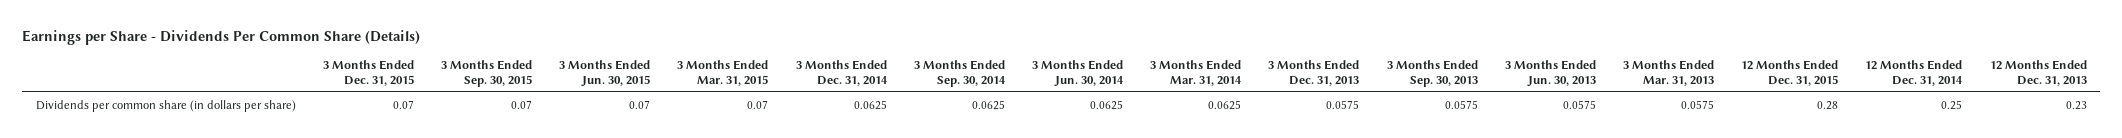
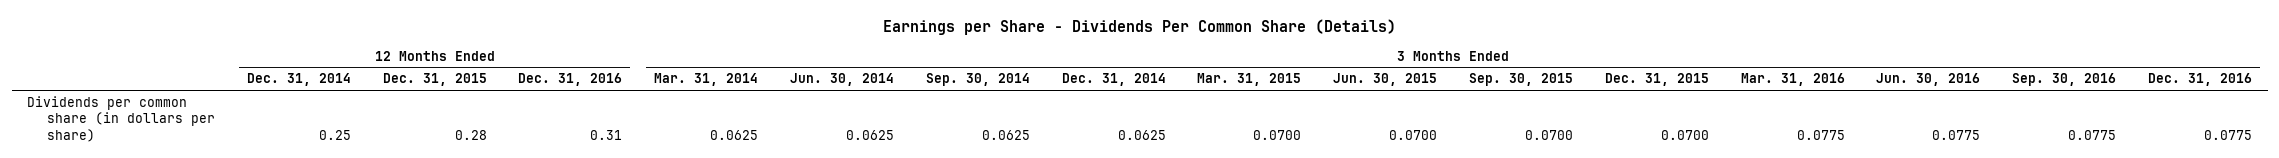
[1268,60,1360,87] 3 Months Ended Dec. 31, 2013 -> none
[1386,60,1478,88] 3 Months Ended Sep. 30, 2013 -> none
[1504,60,1596,88] 3 Months Ended Jun. 30, 2013 -> none
[1622,60,1714,87] 3 Months Ended Mar. 31, 2013 -> none
[1989,60,2087,87] 12 Months Ended Dec. 31, 2013 -> none
none -> [518,73,623,87] Dec. 31, 2016
none -> [1740,73,1845,87] Mar. 31, 2016
none -> [1876,73,1981,87] Jun. 30, 2016
none -> [2012,73,2117,87] Sep. 30, 2016
none -> [2147,73,2252,87] Dec. 31, 2016
[392,99,414,109] 0.07 -> [1660,129,1709,140] 0.0700
[511,99,533,109] 0.07 -> [1524,129,1573,140] 0.0700
[629,99,651,109] 0.07 -> [1389,129,1438,140] 0.0700
[747,99,769,109] 0.07 -> [1253,129,1302,140] 0.0700

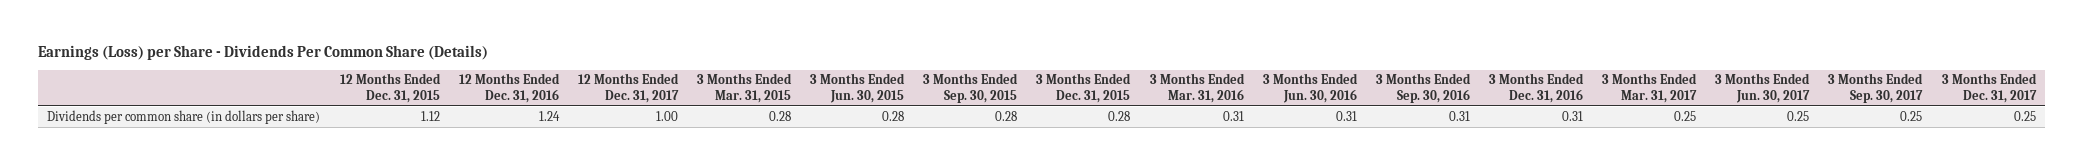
[882,18,1396,35] Earnings per Share - Dividends Per Common Share (Details) -> [37,45,488,61] Earnings (Loss) per Share - Dividends Per Common Share (Details)
[246,73,351,87] Dec. 31, 2014 -> none
[654,73,759,87] Mar. 31, 2014 -> none
[789,73,894,87] Jun. 30, 2014 -> none
[925,73,1030,87] Sep. 30, 2014 -> none
[1061,73,1166,87] Dec. 31, 2014 -> none
none -> [577,73,679,103] 12 Months Ended Dec. 31, 2017
none -> [1602,73,1698,103] 3 Months Ended Mar. 31, 2017
none -> [1715,73,1811,103] 3 Months Ended Jun. 30, 2017
none -> [1828,73,1924,103] 3 Months Ended Sep. 30, 2017
none -> [1941,73,2037,103] 3 Months Ended Dec. 31, 2017
[454,129,487,140] 0.28 -> [420,111,440,122] 1.12
[590,129,623,140] 0.31 -> [538,111,560,122] 1.24
[1253,129,1302,140] 0.0700 -> [769,111,792,122] 0.28
[1389,129,1438,140] 0.0700 -> [882,111,905,122] 0.28
[1524,129,1573,140] 0.0700 -> [995,111,1018,122] 0.28
[1660,129,1709,140] 0.0700 -> [1108,111,1131,122] 0.28
[1796,129,1845,140] 0.0775 -> [1222,111,1244,122] 0.31
[1932,129,1981,140] 0.0775 -> [1335,111,1357,122] 0.31
[2068,129,2117,140] 0.0775 -> [1448,111,1470,122] 0.31
[2203,129,2252,140] 0.0775 -> [1562,111,1584,122] 0.31

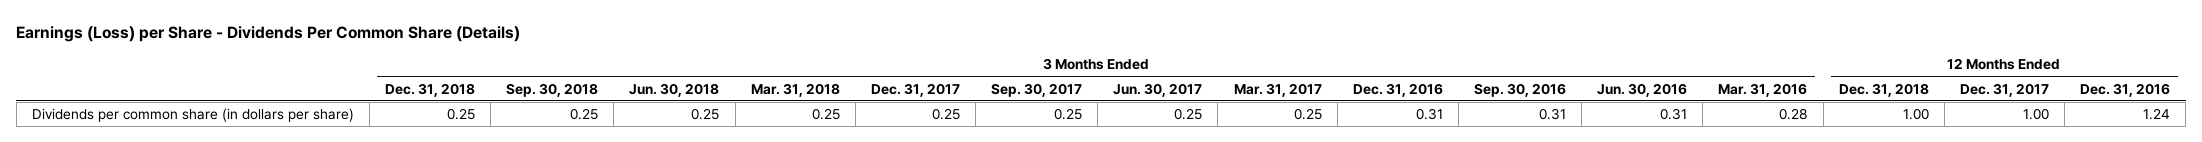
[339,73,441,103] 12 Months Ended Dec. 31, 2015 -> none
[697,73,793,103] 3 Months Ended Mar. 31, 2015 -> none
[810,73,906,103] 3 Months Ended Jun. 30, 2015 -> none
[923,73,1019,103] 3 Months Ended Sep. 30, 2015 -> none
[1036,73,1132,103] 3 Months Ended Dec. 31, 2015 -> none
none -> [385,82,476,97] Dec. 31, 2018
none -> [506,82,599,97] Sep. 30, 2018
none -> [629,82,720,97] Jun. 30, 2018
none -> [750,82,840,97] Mar. 31, 2018
none -> [1838,82,1929,97] Dec. 31, 2018
[1222,111,1244,122] 0.31 -> [1779,108,1808,121] 0.28

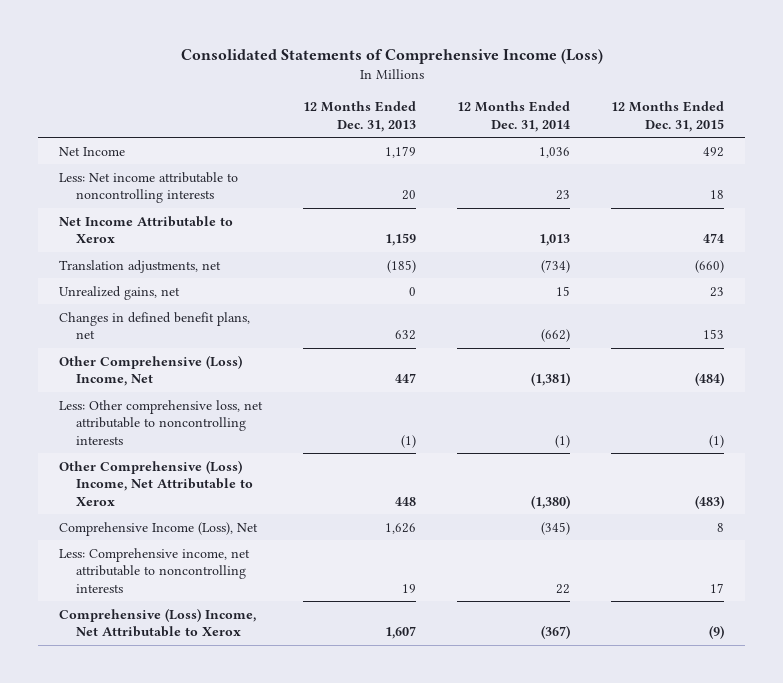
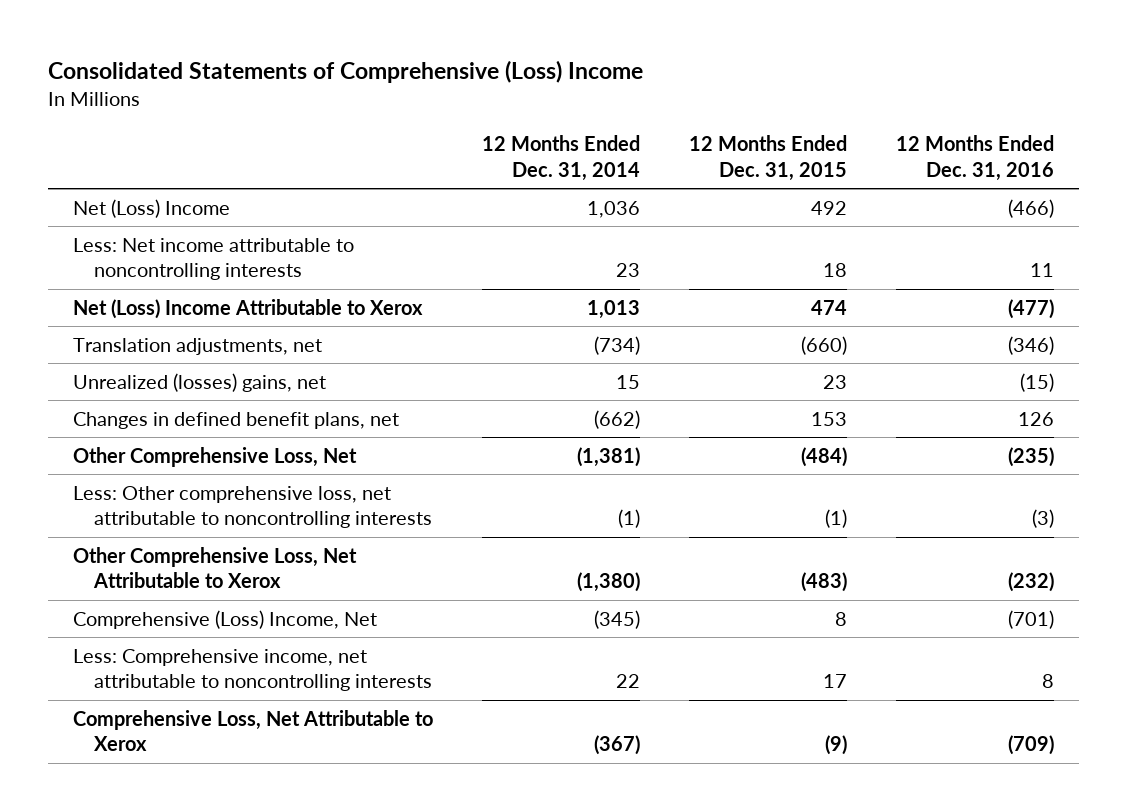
[180,49,603,65] Consolidated Statements of Comprehensive Income (Loss) -> [48,59,644,83] Consolidated Statements of Comprehensive (Loss) Income
[303,101,417,132] 12 Months Ended Dec. 31, 2013 -> none
none -> [895,135,1054,182] 12 Months Ended Dec. 31, 2016
[58,146,125,156] Net Income -> [72,198,230,218] Net (Loss) Income
[58,215,233,244] Net Income Attributable to Xerox -> [72,298,423,319] Net (Loss) Income Attributable to Xerox
[58,285,180,300] Unrealized gains, net -> [72,372,326,392] Unrealized (losses) gains, net
[58,354,242,387] Other Comprehensive (Loss) Income, Net -> [72,446,357,467] Other Comprehensive Loss, Net
[58,459,254,506] Other Comprehensive (Loss) Income, Net Attributable to Xerox -> [72,546,357,589] Other Comprehensive Loss, Net Attributable to Xerox
[58,521,258,536] Comprehensive Income (Loss), Net -> [72,609,377,629] Comprehensive (Loss) Income, Net
[58,607,256,638] Comprehensive (Loss) Income, Net Attributable to Xerox -> [72,709,433,752] Comprehensive Loss, Net Attributable to Xerox

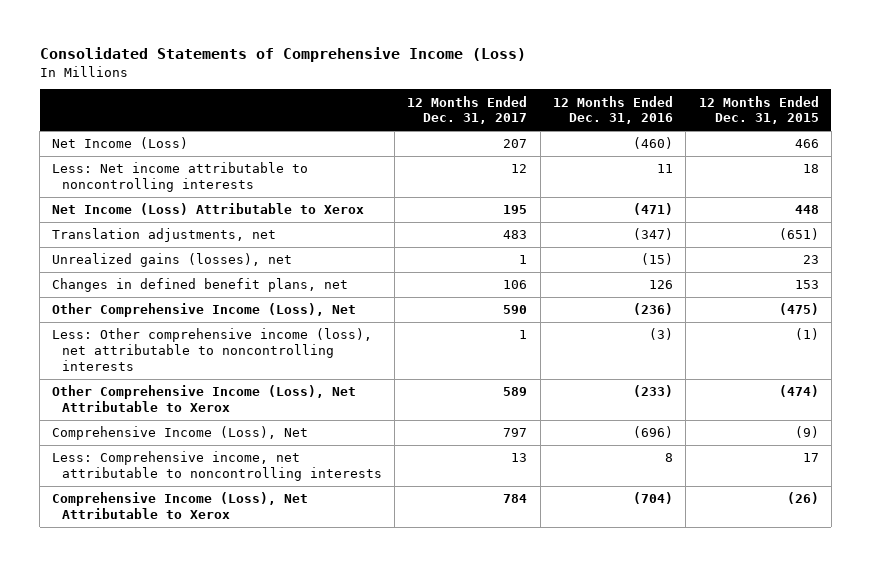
[48,59,644,83] Consolidated Statements of Comprehensive (Loss) Income -> [39,47,526,63] Consolidated Statements of Comprehensive Income (Loss)
[481,135,640,182] 12 Months Ended Dec. 31, 2014 -> none
none -> [407,95,528,125] 12 Months Ended Dec. 31, 2017
[72,198,230,218] Net (Loss) Income -> [52,137,189,150] Net Income (Loss)
[810,200,847,215] 492 -> [794,139,819,149] 466
[1007,198,1054,218] (466) -> [632,137,673,150] (460)
[72,298,423,319] Net (Loss) Income Attributable to Xerox -> [52,203,365,216] Net Income (Loss) Attributable to Xerox
[810,299,847,315] 474 -> [794,205,819,215] 448
[1007,298,1054,319] (477) -> [632,203,673,216] (471)
[800,335,847,355] (660) -> [778,228,819,241] (651)
[1007,335,1054,355] (346) -> [632,228,673,241] (347)
[72,372,326,392] Unrealized (losses) gains, net -> [52,253,293,268] Unrealized gains (losses), net
[72,446,357,467] Other Comprehensive Loss, Net -> [52,303,357,318] Other Comprehensive Income (Loss), Net
[800,446,847,467] (484) -> [778,303,819,316] (475)
[1007,446,1054,467] (235) -> [632,303,673,316] (236)
[72,485,433,529] Less: Other comprehensive loss, net attributable to noncontrolling interests -> [52,328,373,372] Less: Other comprehensive income (loss), net attributable to noncontrolling interests
[72,546,357,589] Other Comprehensive Loss, Net Attributable to Xerox -> [52,385,357,413] Other Comprehensive Income (Loss), Net Attributable to Xerox
[800,572,847,593] (483) -> [778,385,819,398] (474)
[1007,572,1054,593] (232) -> [632,385,673,398] (233)
[72,609,377,629] Comprehensive (Loss) Income, Net -> [52,426,309,441] Comprehensive Income (Loss), Net
[834,611,847,626] 8 -> [794,426,819,439] (9)
[1007,609,1054,629] (701) -> [632,426,673,439] (696)
[72,709,433,752] Comprehensive Loss, Net Attributable to Xerox -> [52,492,309,520] Comprehensive Income (Loss), Net Attributable to Xerox
[824,735,847,756] (9) -> [786,492,819,505] (26)
[1007,735,1054,756] (709) -> [632,492,673,505] (704)

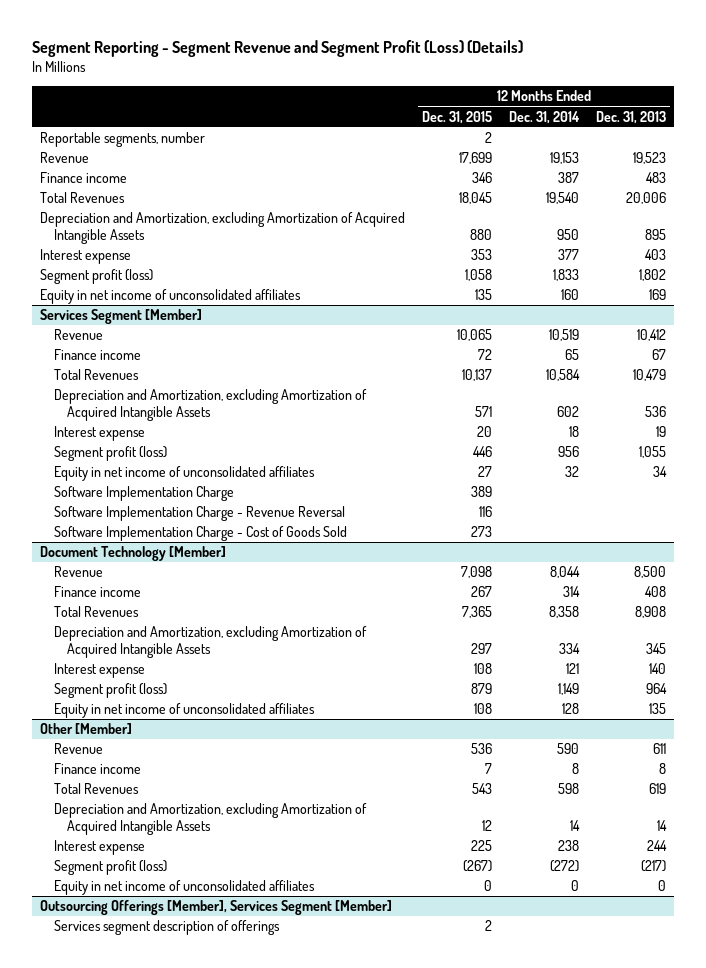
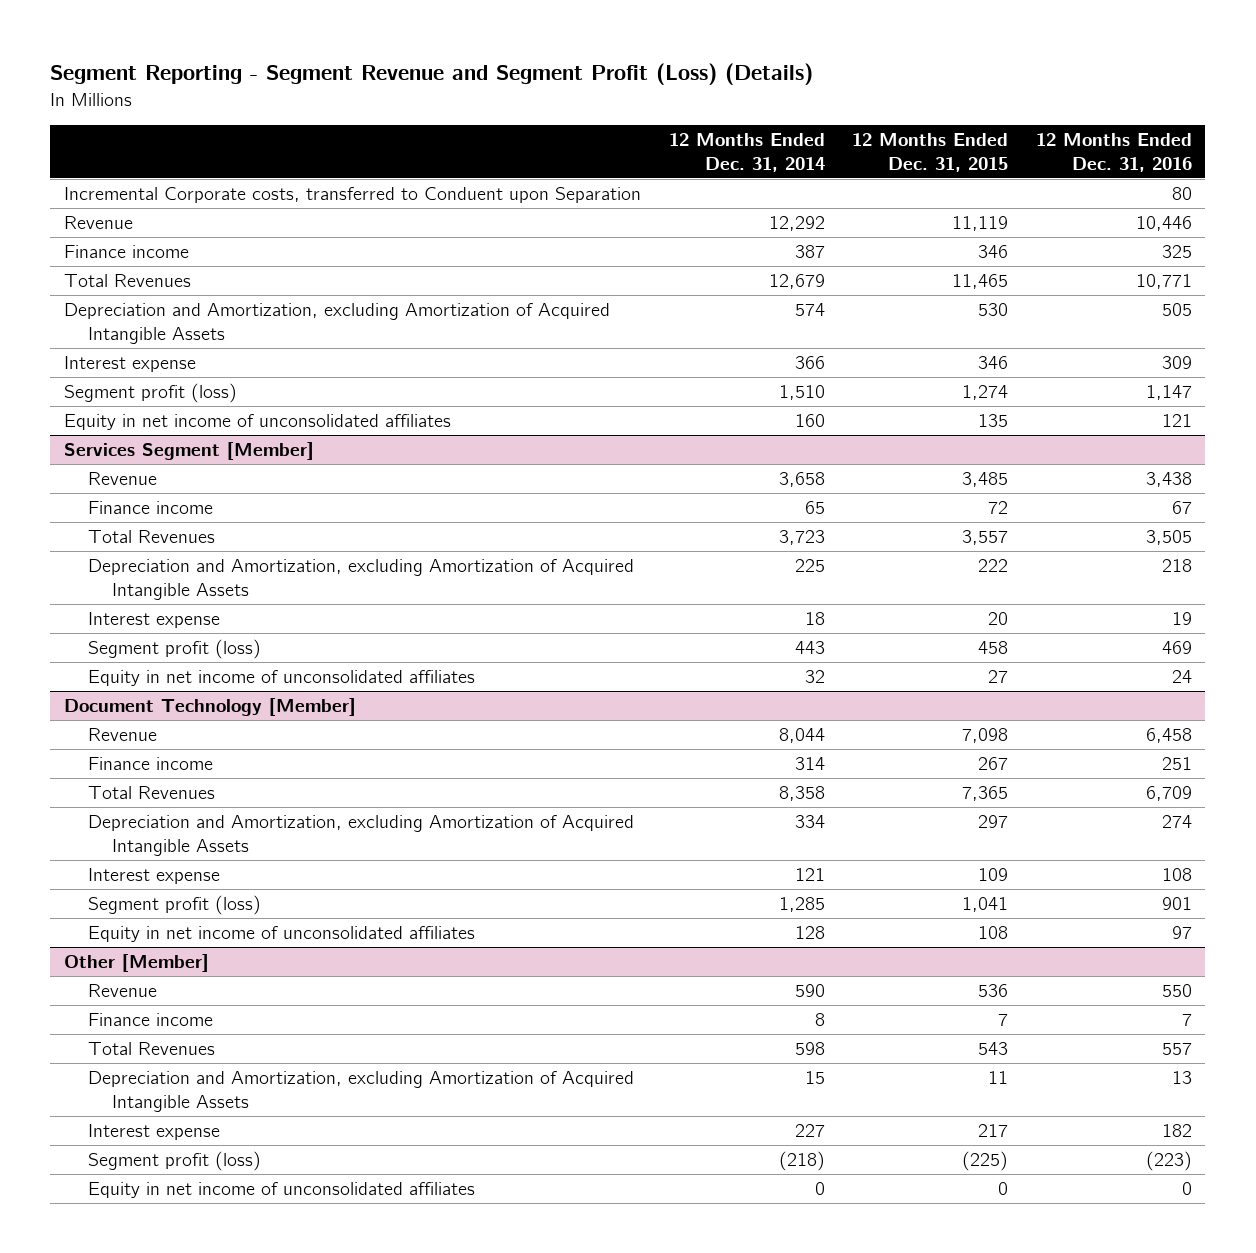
[595,110,666,124] Dec. 31, 2013 -> none
none -> [1035,132,1192,173] 12 Months Ended Dec. 31, 2016
[40,132,206,148] Reportable segments, number -> none
none -> [64,186,642,203] Incremental Corporate costs, transferred to Conduent upon Separation
[459,152,493,165] 17,699 -> [952,215,1009,231] 11,119
[550,152,580,165] 19,153 -> [768,215,825,231] 12,292
[459,192,493,205] 18,045 -> [952,273,1009,289] 11,465
[546,192,580,205] 19,540 -> [768,273,825,289] 12,679
[470,229,493,241] 880 -> [978,302,1009,316] 530
[557,229,580,241] 950 -> [794,302,825,316] 574
[471,249,493,261] 353 -> [978,355,1009,369] 346
[558,249,580,261] 377 -> [794,355,825,369] 366
[465,269,493,282] 1,058 -> [962,384,1009,400] 1,274
[553,269,580,282] 1,833 -> [778,384,825,400] 1,510
[457,329,493,342] 10,065 -> [962,471,1009,487] 3,485
[549,329,580,342] 10,519 -> [778,471,825,487] 3,658
[462,369,493,382] 10,137 -> [962,529,1009,545] 3,557
[546,369,581,382] 10,584 -> [778,529,825,545] 3,723
[475,406,493,418] 571 -> [978,558,1009,572] 222
[557,406,580,418] 602 -> [794,558,825,572] 225
[473,446,493,458] 446 -> [978,640,1009,654] 458
[558,446,580,458] 956 -> [794,640,825,654] 443
[53,486,234,502] Software Implementation Charge -> none
[53,506,345,522] Software Implementation Charge - Revenue Reversal -> none
[53,526,347,542] Software Implementation Charge - Cost of Goods Sold -> none
[474,663,493,675] 108 -> [978,867,1009,881] 109
[471,683,493,695] 879 -> [962,896,1009,912] 1,041
[558,683,580,696] 1,149 -> [778,896,825,912] 1,285
[482,820,493,832] 12 -> [988,1070,1009,1084] 11
[570,820,581,832] 14 -> [804,1070,825,1084] 15
[471,840,493,852] 225 -> [978,1123,1009,1137] 217
[558,840,580,852] 238 -> [794,1123,825,1137] 227
[463,860,493,873] (267) -> [962,1150,1009,1171] (225)
[550,860,580,873] (272) -> [778,1150,825,1171] (218)
[40,900,393,916] Outsourcing Offerings [Member], Services Segment [Member] -> none
[53,920,280,936] Services segment description of offerings -> none

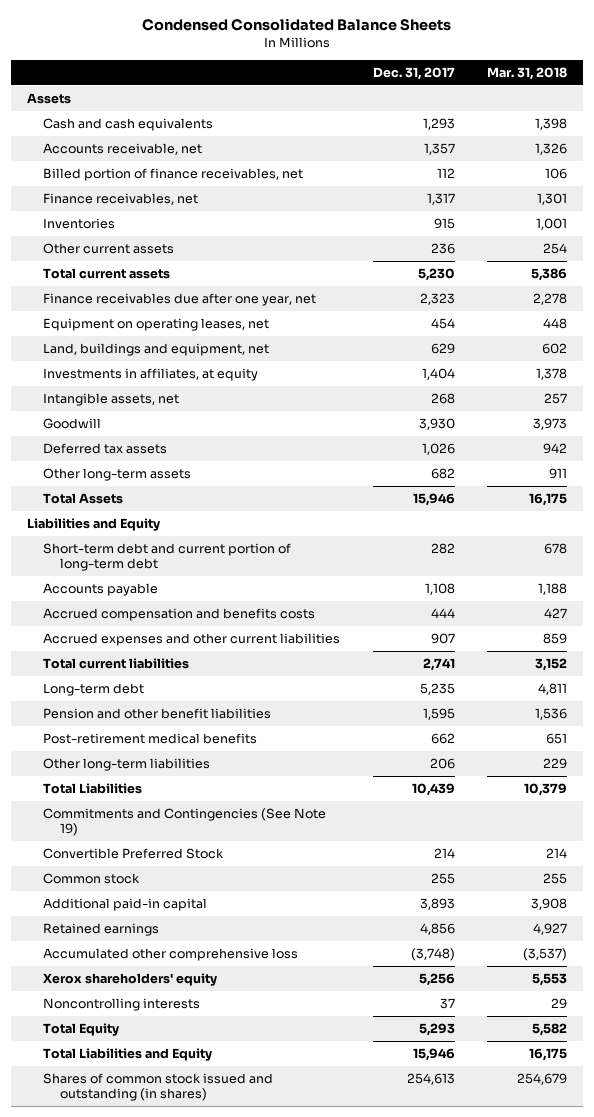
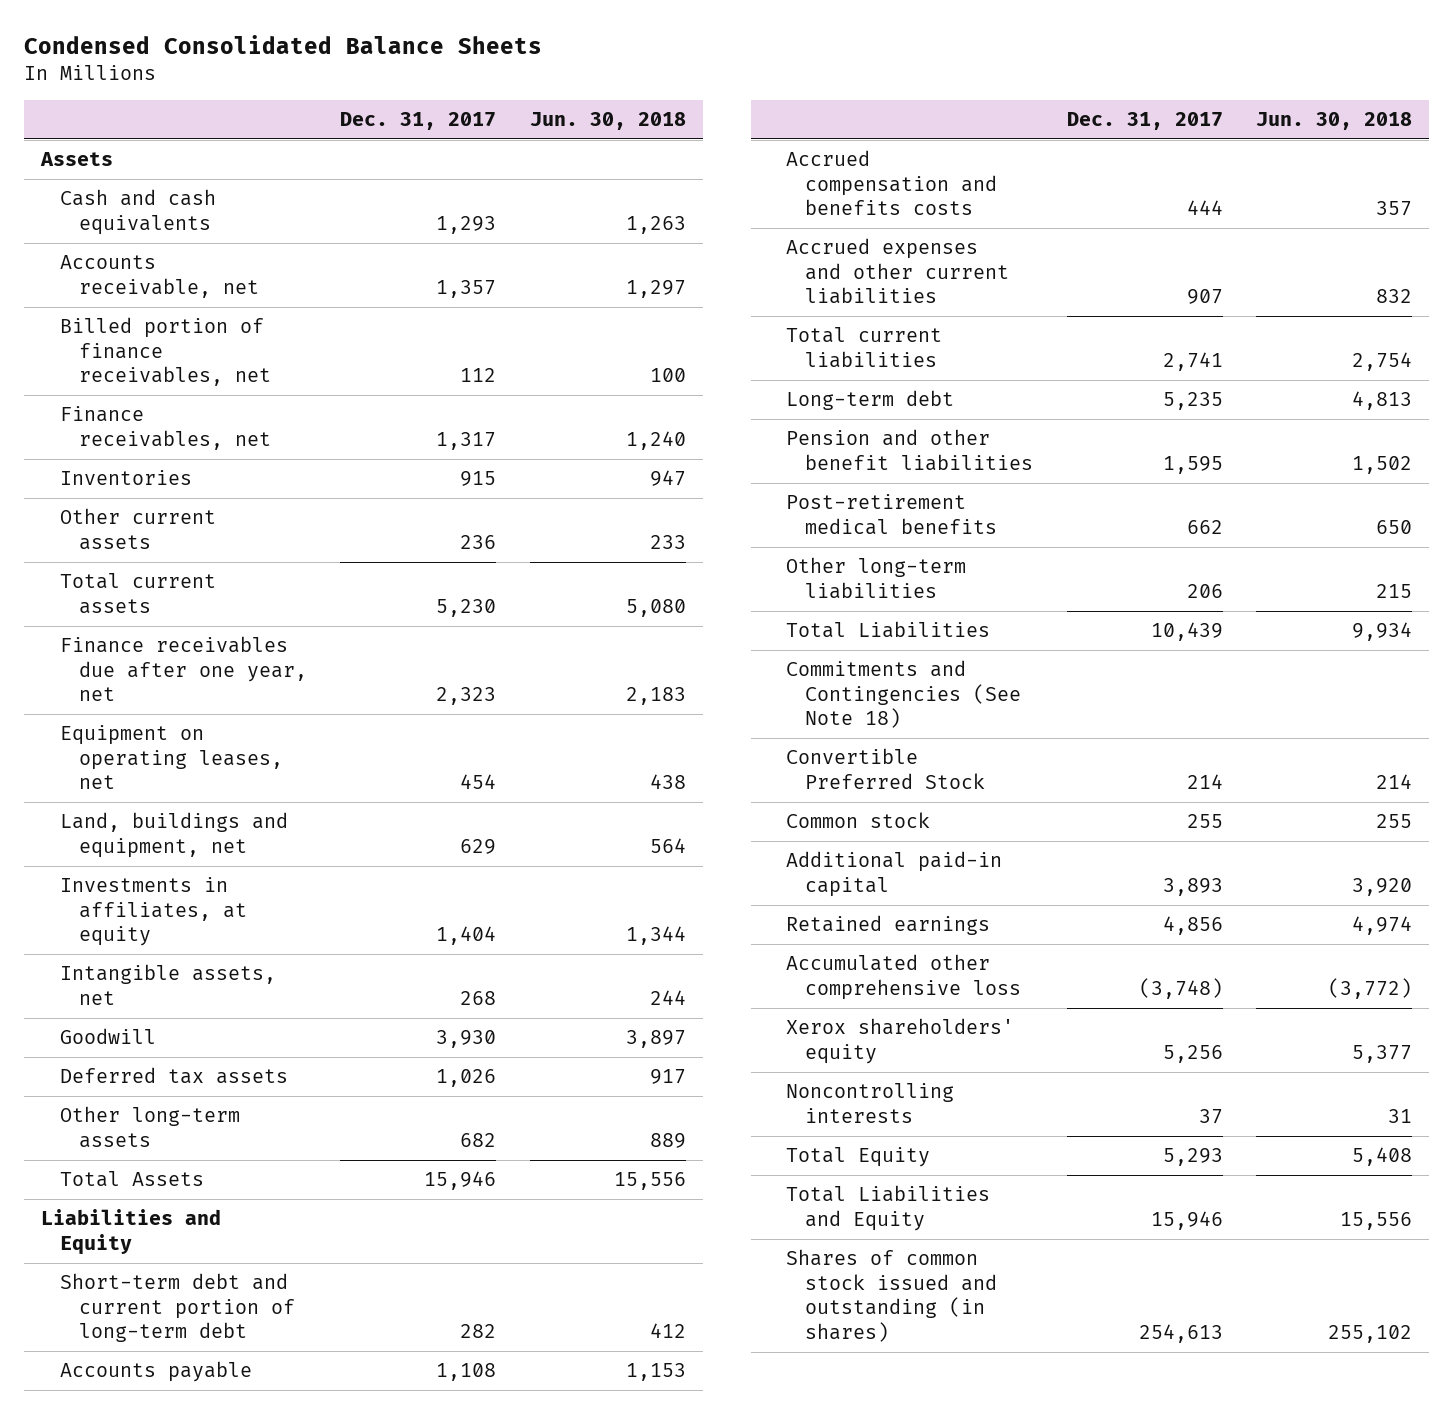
[486,66,567,80] Mar. 31, 2018 -> none
none -> [529,111,686,130] Jun. 30, 2018
[43,808,327,837] Commitments and Contingencies (See Note 19) -> [786,660,1022,729] Commitments and Contingencies (See Note 18)

